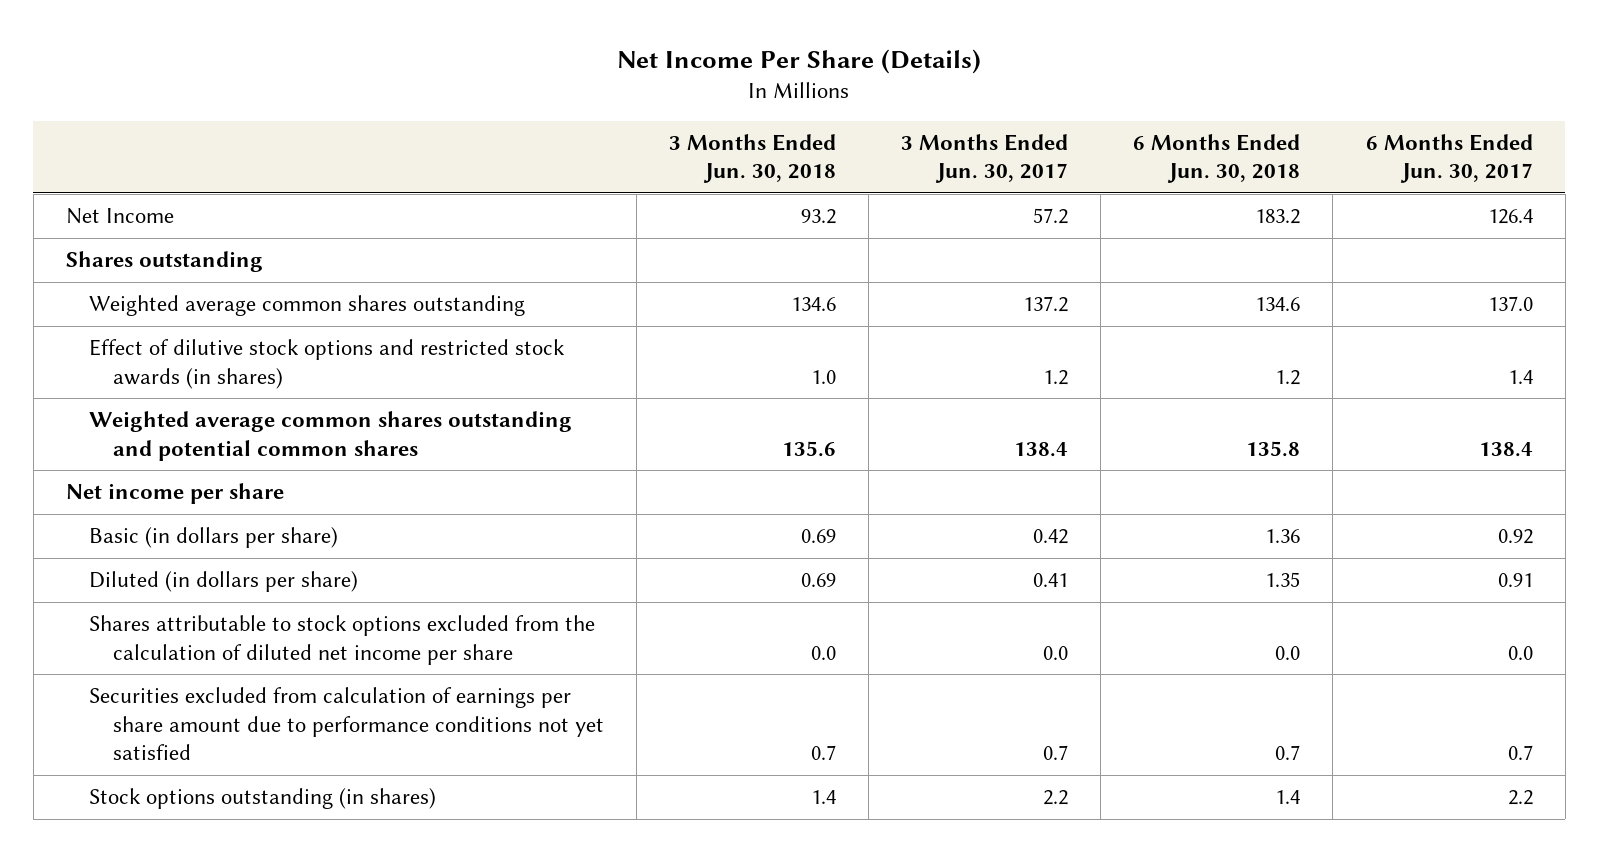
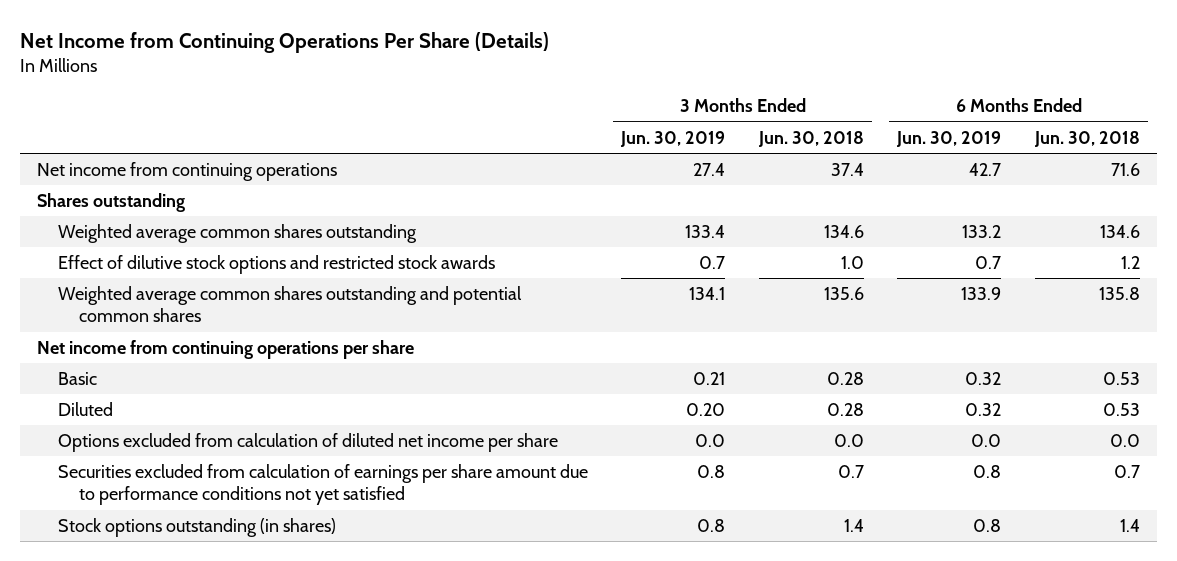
[617,48,982,74] Net Income Per Share (Details) -> [20,32,550,54] Net Income from Continuing Operations Per Share (Details)
[901,133,1069,184] 3 Months Ended Jun. 30, 2017 -> none
[1365,133,1533,184] 6 Months Ended Jun. 30, 2017 -> none
none -> [620,130,726,147] Jun. 30, 2019
none -> [896,130,1002,147] Jun. 30, 2019
[65,208,174,225] Net Income -> none
none -> [36,162,337,182] Net income from continuing operations
[89,339,566,389] Effect of dilutive stock options and restricted stock awards (in shares) -> [57,255,495,275] Effect of dilutive stock options and restricted stock awards
[89,527,339,549] Basic (in dollars per share) -> none
[89,571,359,593] Diluted (in dollars per share) -> none
[65,483,284,505] Net income per share -> [36,340,414,360] Net income from continuing operations per share
none -> [57,372,97,386] Basic
none -> [57,402,113,417] Diluted
[89,615,596,665] Shares attributable to stock options excluded from the calculation of diluted net income per share -> [57,433,558,453] Options excluded from calculation of diluted net income per share

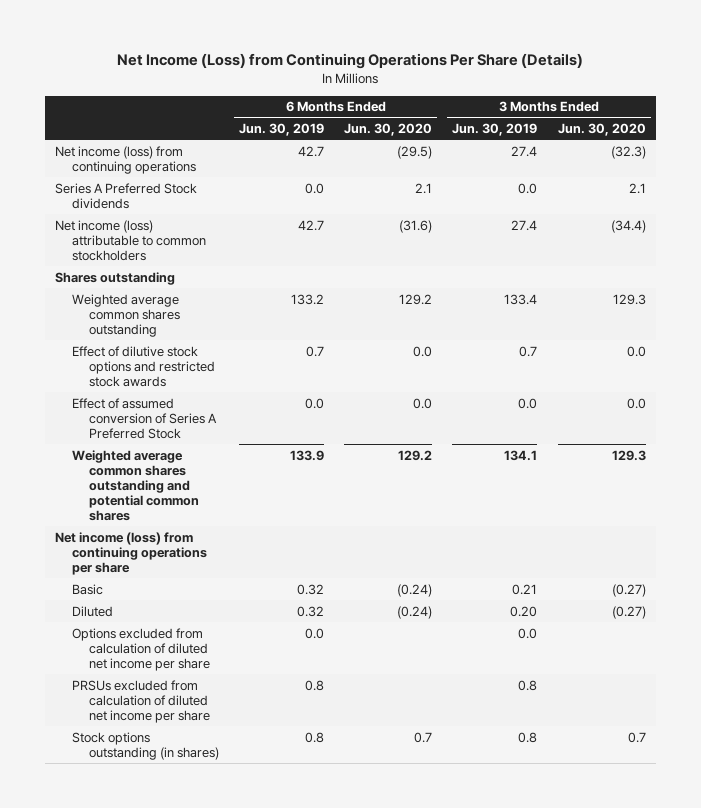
[20,32,550,54] Net Income from Continuing Operations Per Share (Details) -> [117,52,584,69] Net Income (Loss) from Continuing Operations Per Share (Details)
[757,130,864,147] Jun. 30, 2018 -> none
[1033,130,1140,147] Jun. 30, 2018 -> none
none -> [344,123,433,137] Jun. 30, 2020
none -> [557,123,646,137] Jun. 30, 2020
[36,162,337,182] Net income from continuing operations -> [54,145,196,174] Net income (loss) from continuing operations
none -> [54,182,197,209] Series A Preferred Stock dividends
none -> [54,219,206,261] Net income (loss) attributable to common stockholders
none -> [71,397,217,439] Effect of assumed conversion of Series A Preferred Stock
[36,340,414,360] Net income from continuing operations per share -> [54,531,207,575] Net income (loss) from continuing operations per share
[57,464,588,506] Securities excluded from calculation of earnings per share amount due to performance conditions not yet satisfied -> [71,679,210,723] PRSUs excluded from calculation of diluted net income per share

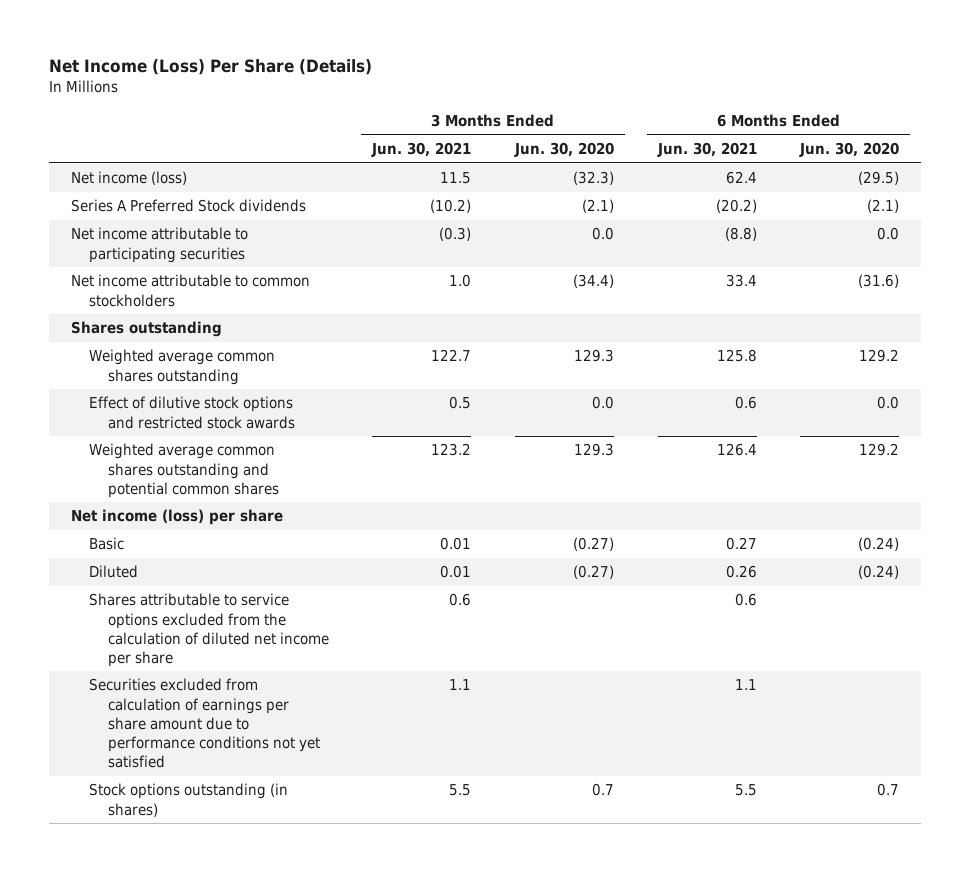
[117,52,584,69] Net Income (Loss) from Continuing Operations Per Share (Details) -> [48,58,372,75] Net Income (Loss) Per Share (Details)
[239,123,325,137] Jun. 30, 2019 -> none
[452,123,538,137] Jun. 30, 2019 -> none
none -> [371,141,472,157] Jun. 30, 2021
none -> [656,141,757,157] Jun. 30, 2021
[54,145,196,174] Net income (loss) from continuing operations -> [70,171,187,186] Net income (loss)
[415,182,433,194] 2.1 -> [867,199,900,214] (2.1)
[628,182,646,194] 2.1 -> [582,199,615,214] (2.1)
none -> [70,227,248,263] Net income attributable to participating securities
[54,219,206,261] Net income (loss) attributable to common stockholders -> [70,274,310,307] Net income attributable to common stockholders
[71,397,217,439] Effect of assumed conversion of Series A Preferred Stock -> none
[54,531,207,575] Net income (loss) from continuing operations per share -> [70,509,283,526] Net income (loss) per share
[71,627,210,671] Options excluded from calculation of diluted net income per share -> [89,593,329,667] Shares attributable to service options excluded from the calculation of diluted net income per share
[71,679,210,723] PRSUs excluded from calculation of diluted net income per share -> [89,678,320,769] Securities excluded from calculation of earnings per share amount due to performance conditions not yet satisfied

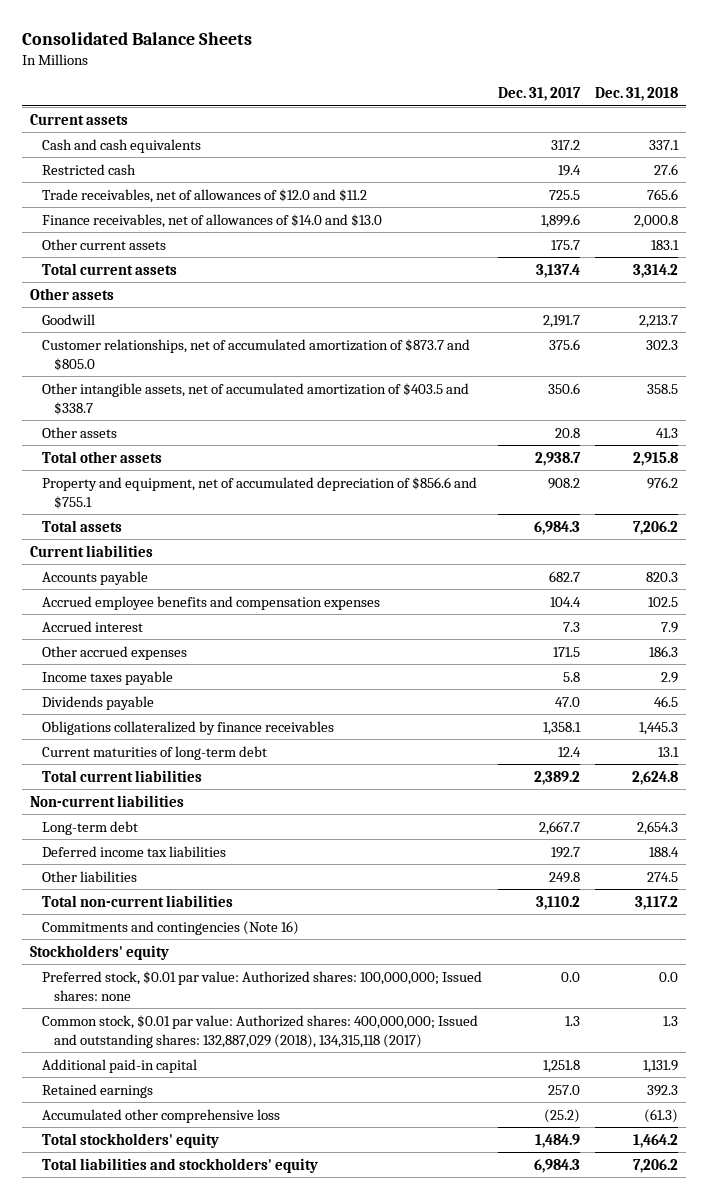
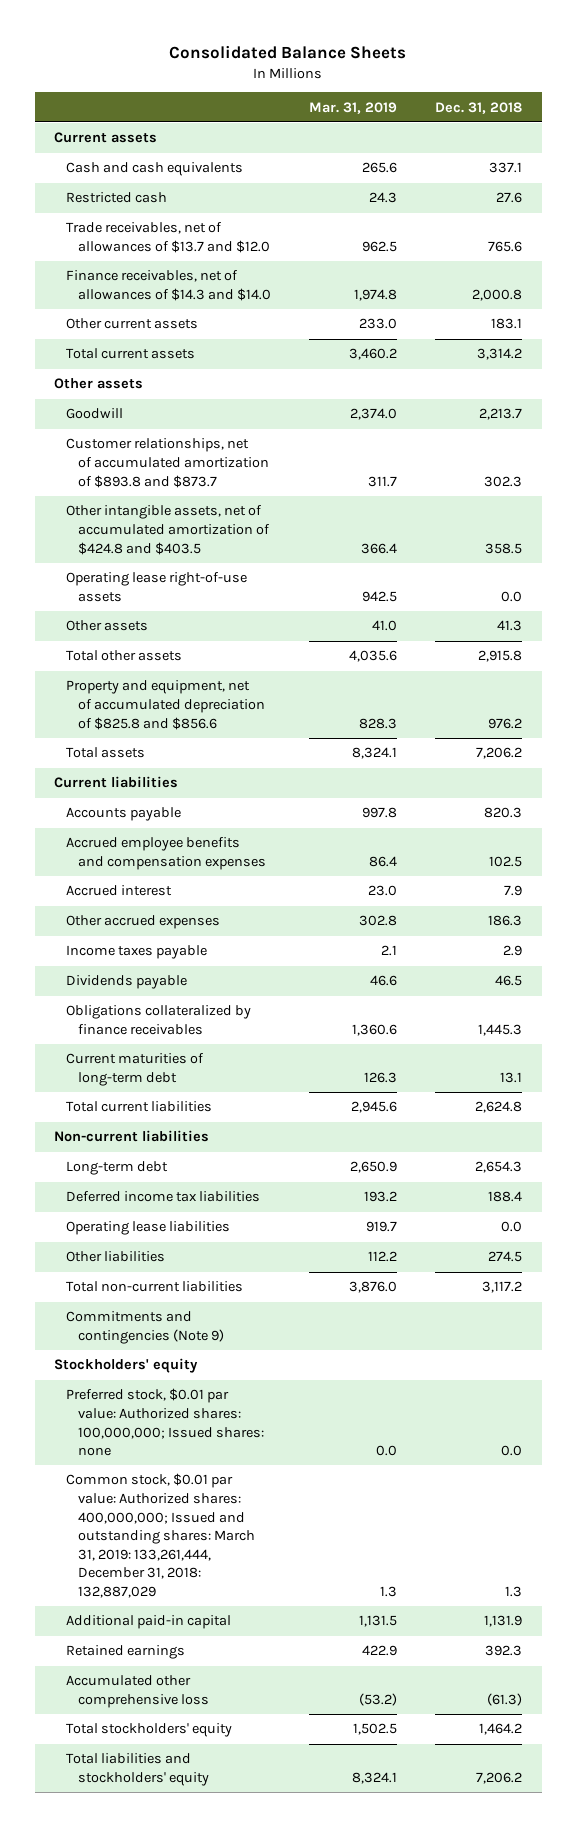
[497,87,581,102] Dec. 31, 2017 -> none
none -> [309,101,398,114] Mar. 31, 2019
[41,188,367,203] Trade receivables, net of allowances of $12.0 and $11.2 -> [66,222,270,254] Trade receivables, net of allowances of $13.7 and $12.0
[41,213,382,228] Finance receivables, net of allowances of $14.0 and $13.0 -> [66,270,271,302] Finance receivables, net of allowances of $14.3 and $14.0
[41,338,470,371] Customer relationships, net of accumulated amortization of $873.7 and $805.0 -> [66,438,269,488] Customer relationships, net of accumulated amortization of $893.8 and $873.7
[41,382,469,415] Other intangible assets, net of accumulated amortization of $403.5 and $338.7 -> [66,505,270,555] Other intangible assets, net of accumulated amortization of $424.8 and $403.5
none -> [66,572,248,603] Operating lease right-of-use assets
[41,476,477,509] Property and equipment, net of accumulated depreciation of $856.6 and $755.1 -> [66,680,265,730] Property and equipment, net of accumulated depreciation of $825.8 and $856.6
none -> [66,1221,231,1236] Operating lease liabilities
[41,920,299,935] Commitments and contingencies (Note 16) -> [66,1311,224,1345] Commitments and contingencies (Note 9)
[41,1014,478,1048] Common stock, $0.01 par value: Authorized shares: 400,000,000; Issued and outstanding shares: 132,887,029 (2018), 134,315,118 (2017) -> [66,1473,255,1598] Common stock, $0.01 par value: Authorized shares: 400,000,000; Issued and outstanding shares: March 31, 2019: 133,261,444, December 31, 2018: 132,887,029

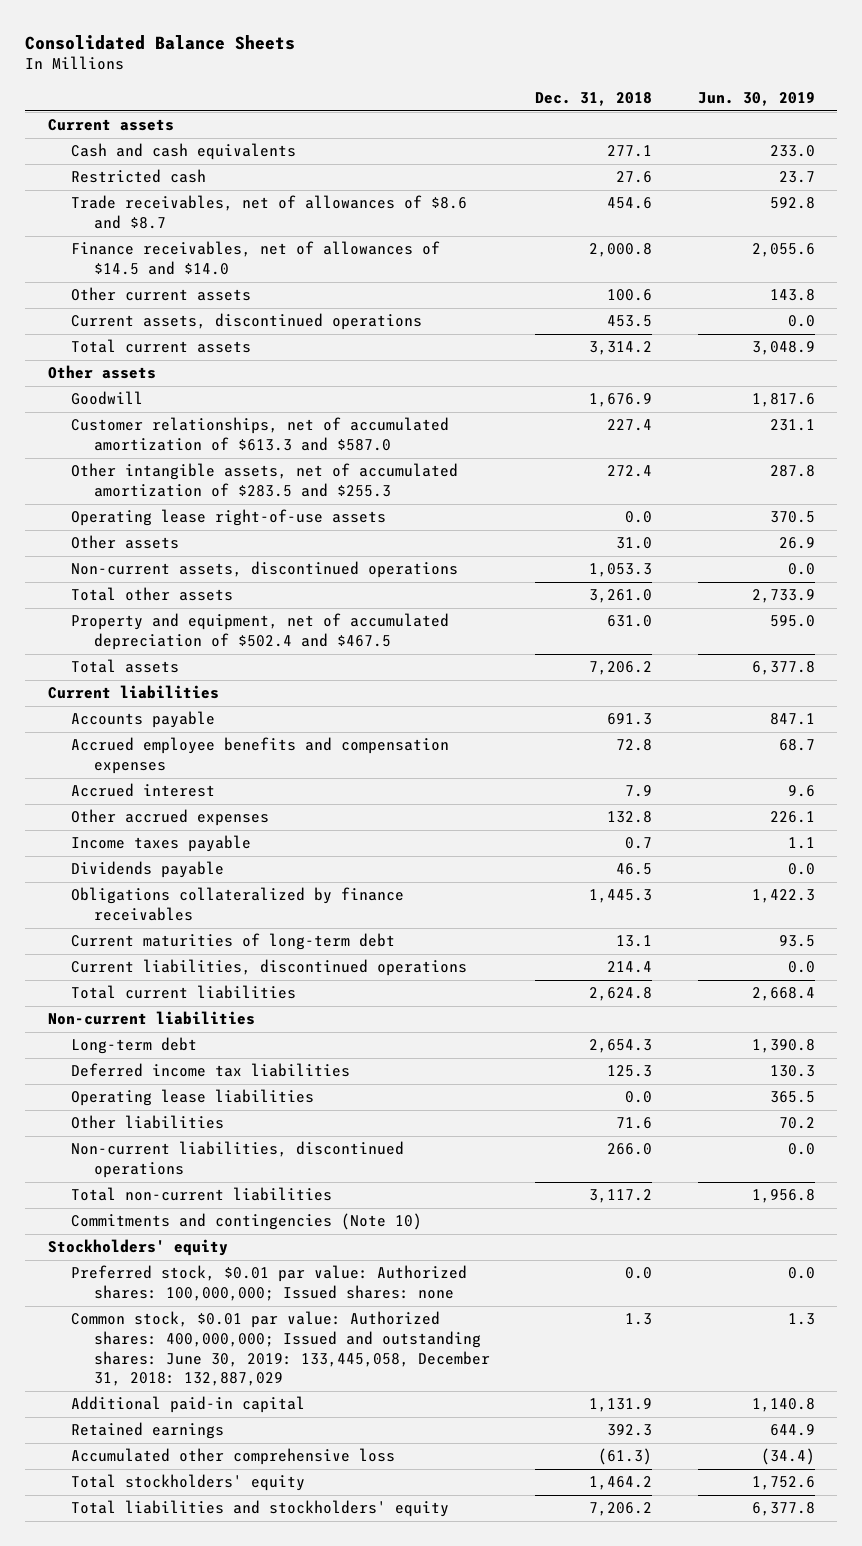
[309,101,398,114] Mar. 31, 2019 -> none
none -> [697,92,815,107] Jun. 30, 2019
[489,162,523,174] 337.1 -> [607,145,653,158] 277.1
[66,222,270,254] Trade receivables, net of allowances of $13.7 and $12.0 -> [70,195,467,230] Trade receivables, net of allowances of $8.6 and $8.7
[488,241,523,253] 765.6 -> [607,197,653,210] 454.6
[66,270,271,302] Finance receivables, net of allowances of $14.3 and $14.0 -> [70,241,440,276] Finance receivables, net of allowances of $14.5 and $14.0
[491,318,523,330] 183.1 -> [607,289,653,302] 100.6
none -> [70,313,422,331] Current assets, discontinued operations
[479,408,523,421] 2,213.7 -> [589,393,653,408] 1,676.9
[66,438,269,488] Customer relationships, net of accumulated amortization of $893.8 and $873.7 -> [70,417,449,452] Customer relationships, net of accumulated amortization of $613.3 and $587.0
[484,475,523,487] 302.3 -> [607,419,653,432] 227.4
[66,505,270,555] Other intangible assets, net of accumulated amortization of $424.8 and $403.5 -> [70,463,458,498] Other intangible assets, net of accumulated amortization of $283.5 and $255.3
[485,542,523,554] 358.5 -> [607,465,653,478] 272.4
[497,620,523,632] 41.3 -> [616,537,653,550] 31.0
none -> [70,561,458,579] Non-current assets, discontinued operations
[478,650,523,663] 2,915.8 -> [589,589,653,604] 3,261.0
[66,680,265,730] Property and equipment, net of accumulated depreciation of $825.8 and $856.6 -> [70,613,449,651] Property and equipment, net of accumulated depreciation of $502.4 and $467.5
[488,717,523,729] 976.2 -> [607,615,653,628] 631.0
[484,807,523,819] 820.3 -> [607,713,653,726] 691.3
[489,856,523,868] 102.5 -> [616,739,653,752] 72.8
[488,915,523,927] 186.3 -> [607,811,653,824] 132.8
[503,945,523,957] 2.9 -> [625,837,653,850] 0.7
none -> [70,959,467,977] Current liabilities, discontinued operations
[488,1191,523,1203] 188.4 -> [607,1065,653,1078] 125.3
[488,1251,523,1263] 274.5 -> [616,1117,653,1130] 71.6
none -> [70,1141,404,1179] Non-current liabilities, discontinued operations
[66,1311,224,1345] Commitments and contingencies (Note 9) -> [70,1213,422,1231] Commitments and contingencies (Note 10)
[66,1473,255,1598] Common stock, $0.01 par value: Authorized shares: 400,000,000; Issued and outstanding shares: March 31, 2019: 133,261,444, December 31, 2018: 132,887,029 -> [70,1311,490,1387] Common stock, $0.01 par value: Authorized shares: 400,000,000; Issued and outstanding shares: June 30, 2019: 133,445,058, December 31, 2018: 132,887,029

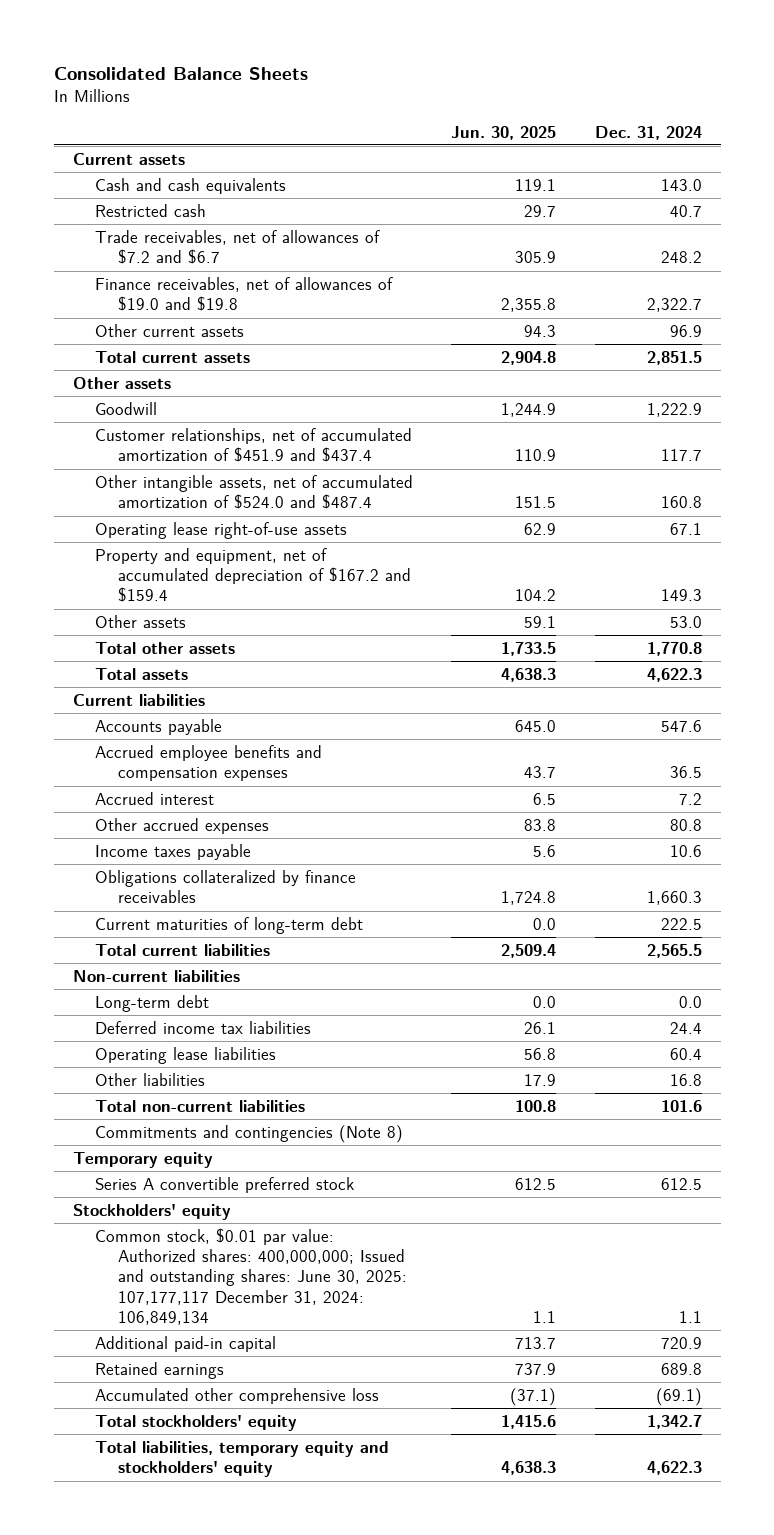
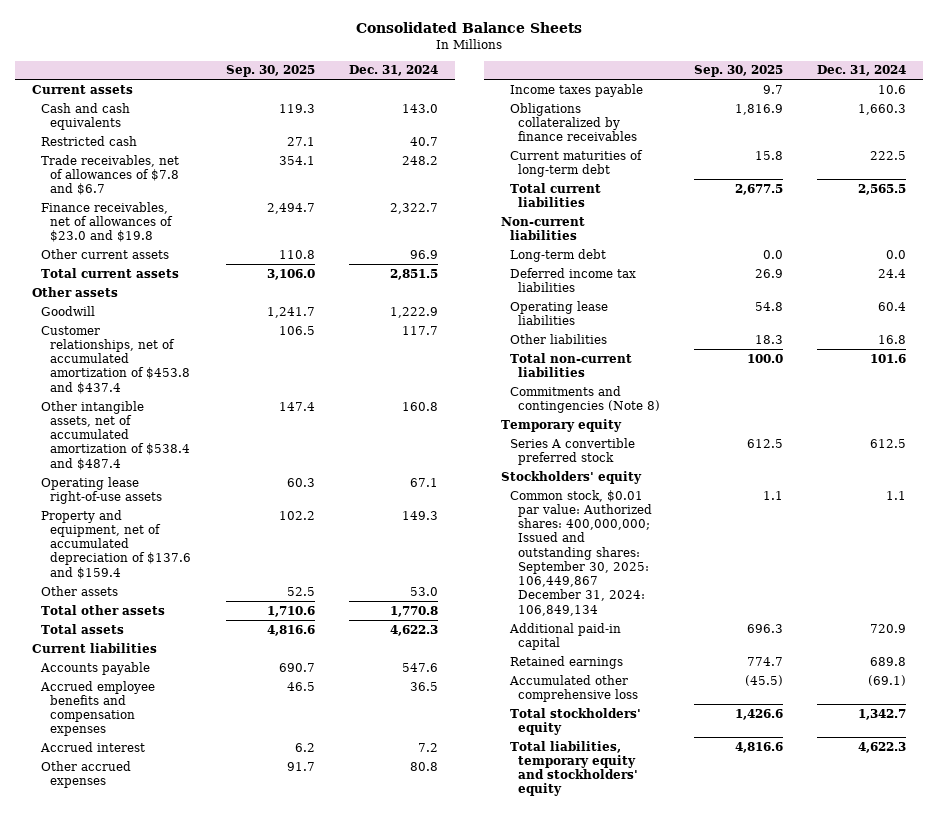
[451,125,557,140] Jun. 30, 2025 -> none
none -> [225,65,315,78] Sep. 30, 2025
[95,229,381,265] Trade receivables, net of allowances of $7.2 and $6.7 -> [40,154,179,196] Trade receivables, net of allowances of $7.8 and $6.7
[95,276,394,312] Finance receivables, net of allowances of $19.0 and $19.8 -> [40,201,173,243] Finance receivables, net of allowances of $23.0 and $19.8
[95,427,413,463] Customer relationships, net of accumulated amortization of $451.9 and $437.4 -> [40,325,190,394] Customer relationships, net of accumulated amortization of $453.8 and $437.4
[95,474,414,510] Other intangible assets, net of accumulated amortization of $524.0 and $487.4 -> [40,400,190,470] Other intangible assets, net of accumulated amortization of $538.4 and $487.4
[95,547,411,603] Property and equipment, net of accumulated depreciation of $167.2 and $159.4 -> [40,509,191,579] Property and equipment, net of accumulated depreciation of $137.6 and $159.4
[95,1227,407,1325] Common stock, $0.01 par value: Authorized shares: 400,000,000; Issued and outstanding shares: June 30, 2025: 107,177,117 December 31, 2024: 106,849,134 -> [509,489,653,616] Common stock, $0.01 par value: Authorized shares: 400,000,000; Issued and outstanding shares: September 30, 2025: 106,449,867 December 31, 2024: 106,849,134

